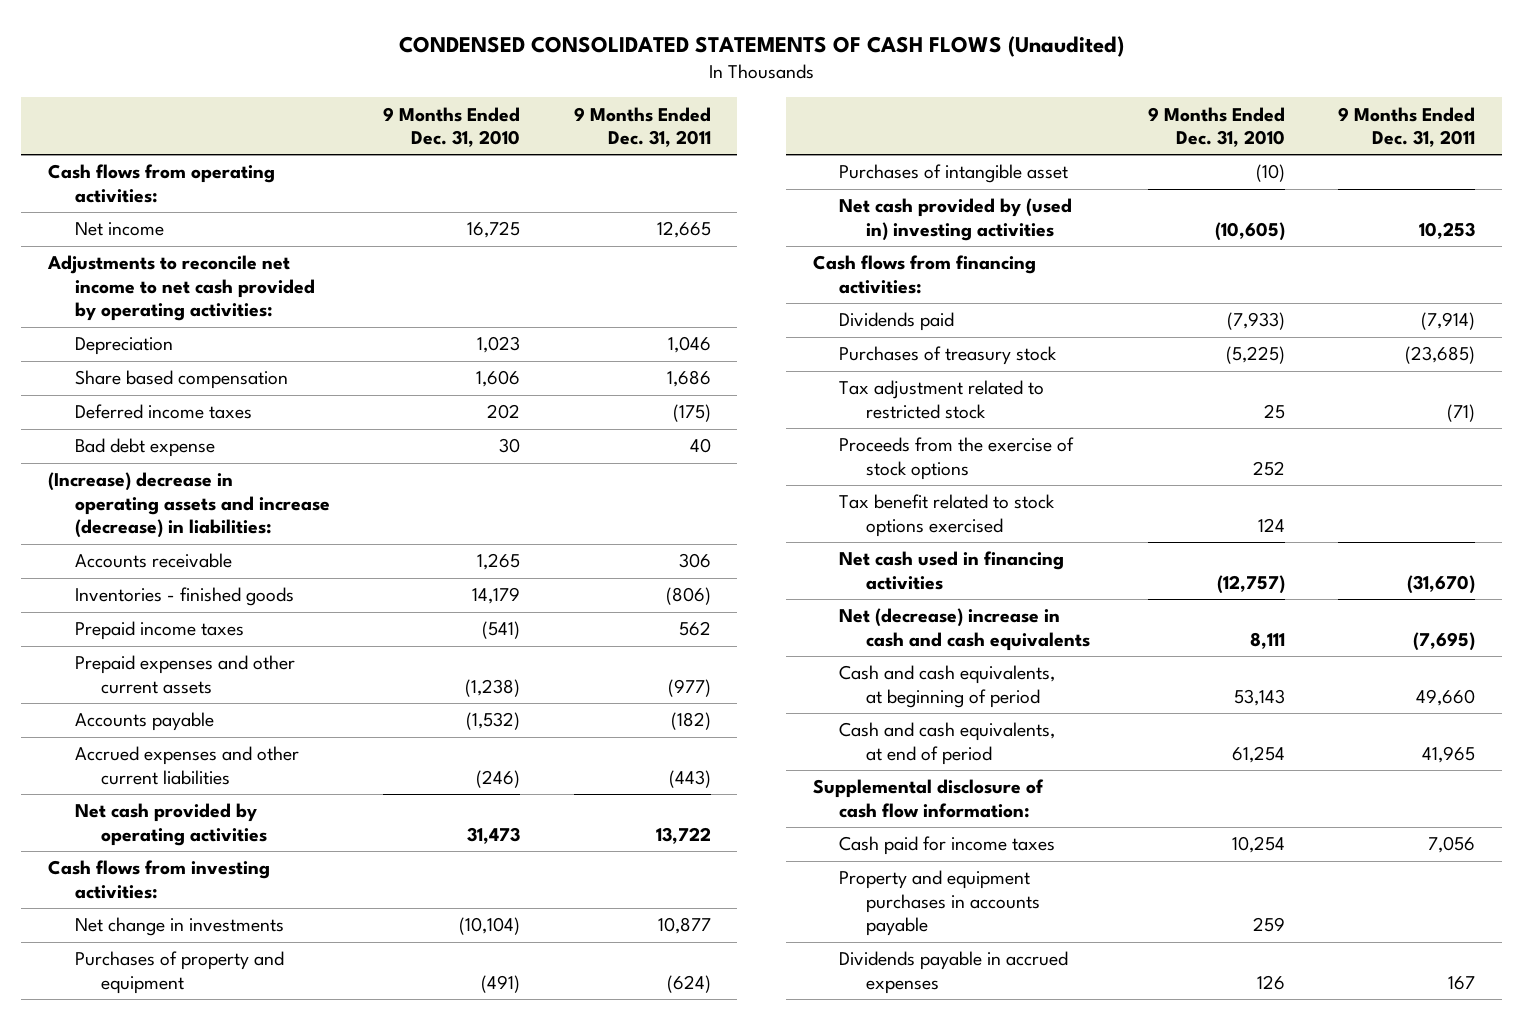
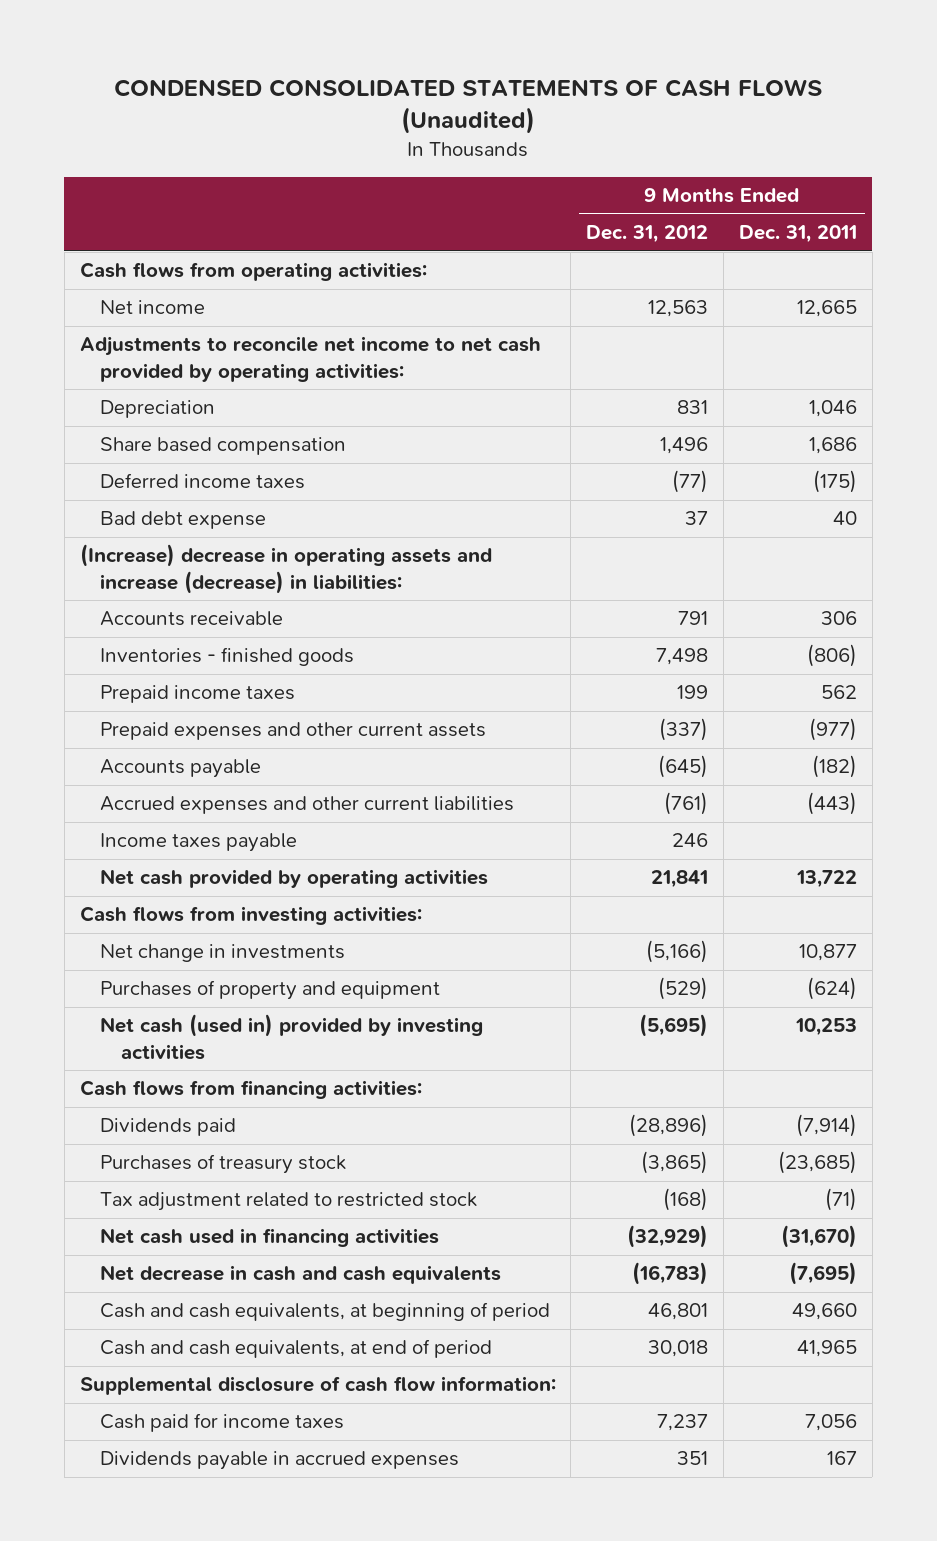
[383,106,521,147] 9 Months Ended Dec. 31, 2010 -> none
none -> [586,225,709,244] Dec. 31, 2012
none -> [100,833,298,853] Income taxes payable
[839,164,1069,184] Purchases of intangible asset -> none
[839,198,1073,241] Net cash provided by (used in) investing activities -> [100,1014,484,1060] Net cash (used in) provided by investing activities
[839,437,1075,480] Proceeds from the exercise of stock options -> none
[839,494,1056,537] Tax benefit related to stock options exercised -> none
[839,608,1090,651] Net (decrease) increase in cash and cash equivalents -> [100,1265,502,1285] Net decrease in cash and cash equivalents
[839,870,1040,937] Property and equipment purchases in accounts payable -> none

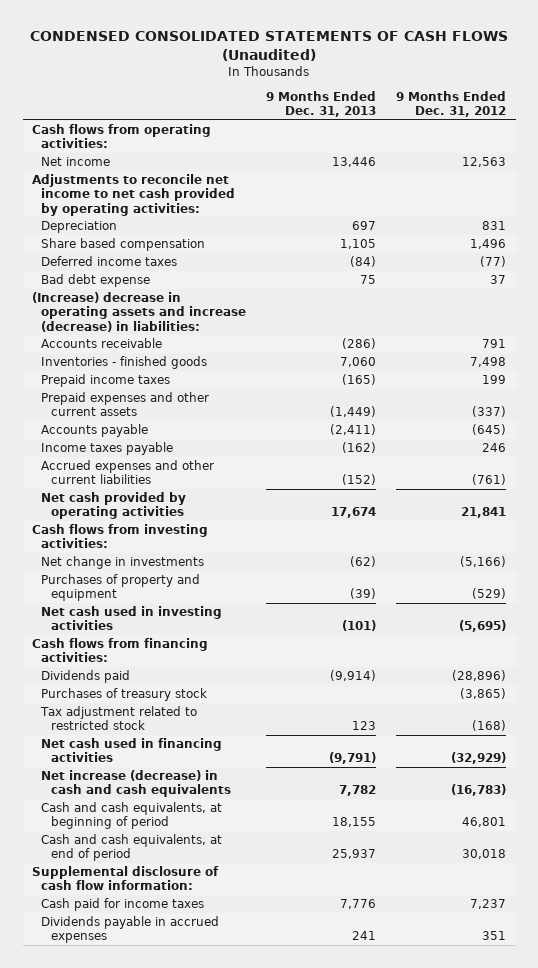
[739,225,858,244] Dec. 31, 2011 -> none
none -> [266,90,377,118] 9 Months Ended Dec. 31, 2013
[100,796,515,815] Accrued expenses and other current liabilities -> [41,460,215,485] Accrued expenses and other current liabilities
[100,1014,484,1060] Net cash (used in) provided by investing activities -> [41,606,223,631] Net cash used in investing activities
[100,1265,502,1285] Net decrease in cash and cash equivalents -> [41,770,231,798] Net increase (decrease) in cash and cash equivalents

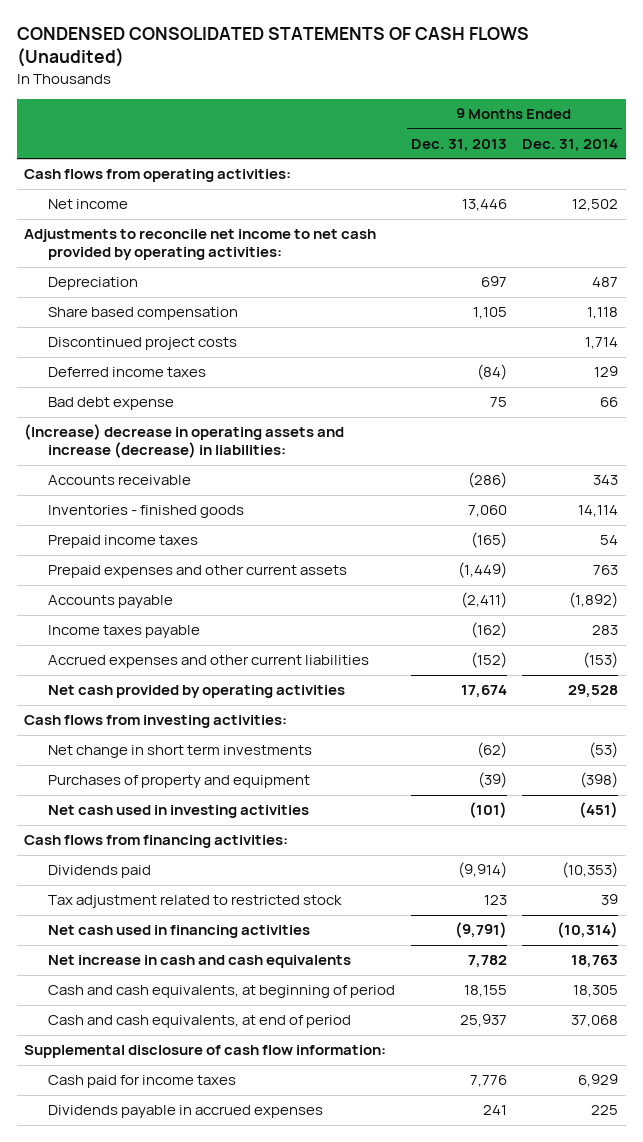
[395,90,506,118] 9 Months Ended Dec. 31, 2012 -> none
none -> [522,138,619,152] Dec. 31, 2014
none -> [48,337,238,351] Discontinued project costs
[41,556,205,570] Net change in investments -> [48,745,313,759] Net change in short term investments
[41,688,208,702] Purchases of treasury stock -> none
[41,770,231,798] Net increase (decrease) in cash and cash equivalents -> [48,955,352,969] Net increase in cash and cash equivalents

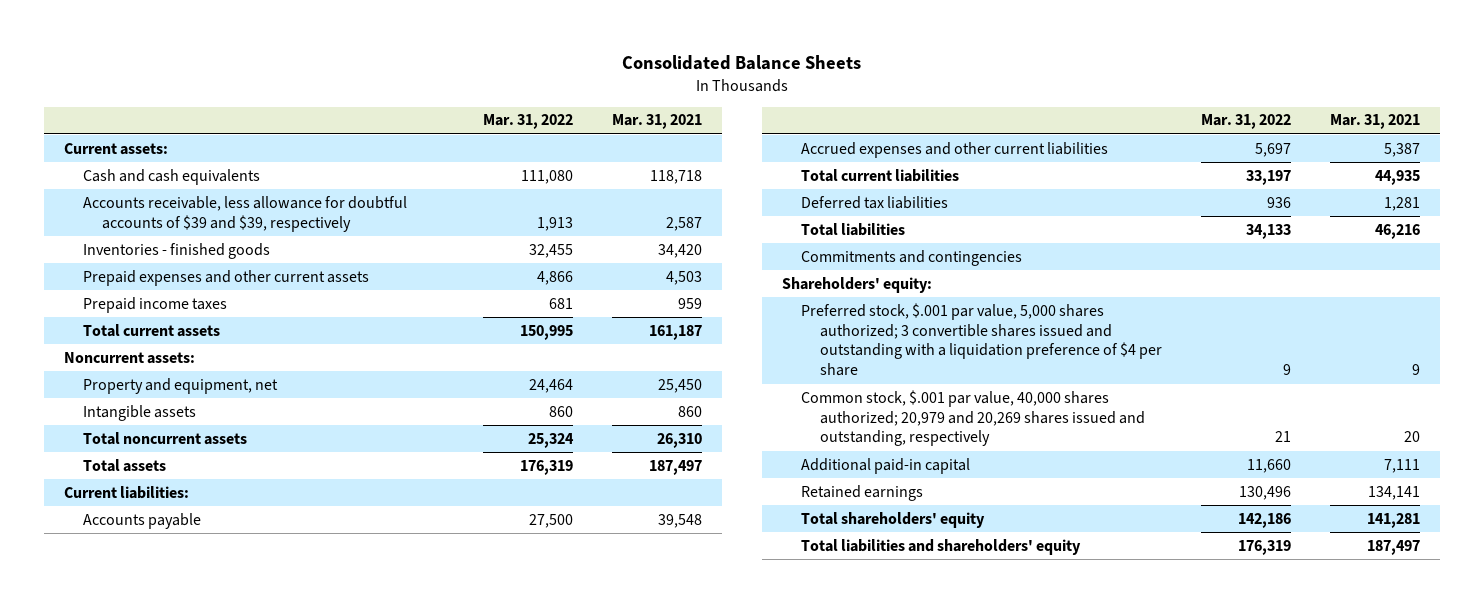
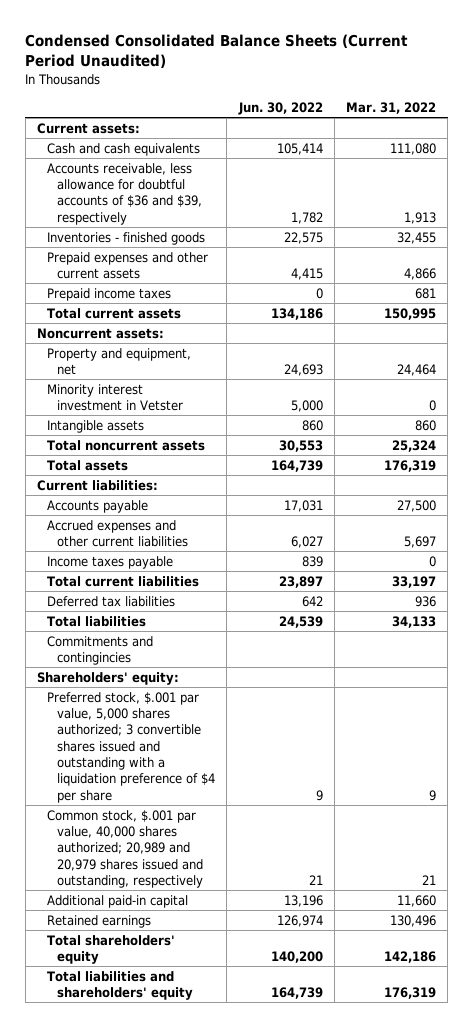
[622,54,862,70] Consolidated Balance Sheets -> [25,33,409,69] Condensed Consolidated Balance Sheets (Current Period Unaudited)
[612,114,703,130] Mar. 31, 2021 -> none
none -> [237,102,323,116] Jun. 30, 2022
[82,195,407,232] Accounts receivable, less allowance for doubtful accounts of $39 and $39, respectively -> [47,162,203,225] Accounts receivable, less allowance for doubtful accounts of $36 and $39, respectively
none -> [47,383,184,412] Minority interest investment in Vetster
none -> [47,555,174,569] Income taxes payable
[800,249,1022,266] Commitments and contingencies -> [47,635,154,666] Commitments and contingincies
[800,389,1145,447] Common stock, $.001 par value, 40,000 shares authorized; 20,979 and 20,269 shares issued and outstanding, respectively -> [47,809,204,889] Common stock, $.001 par value, 40,000 shares authorized; 20,989 and 20,979 shares issued and outstanding, respectively

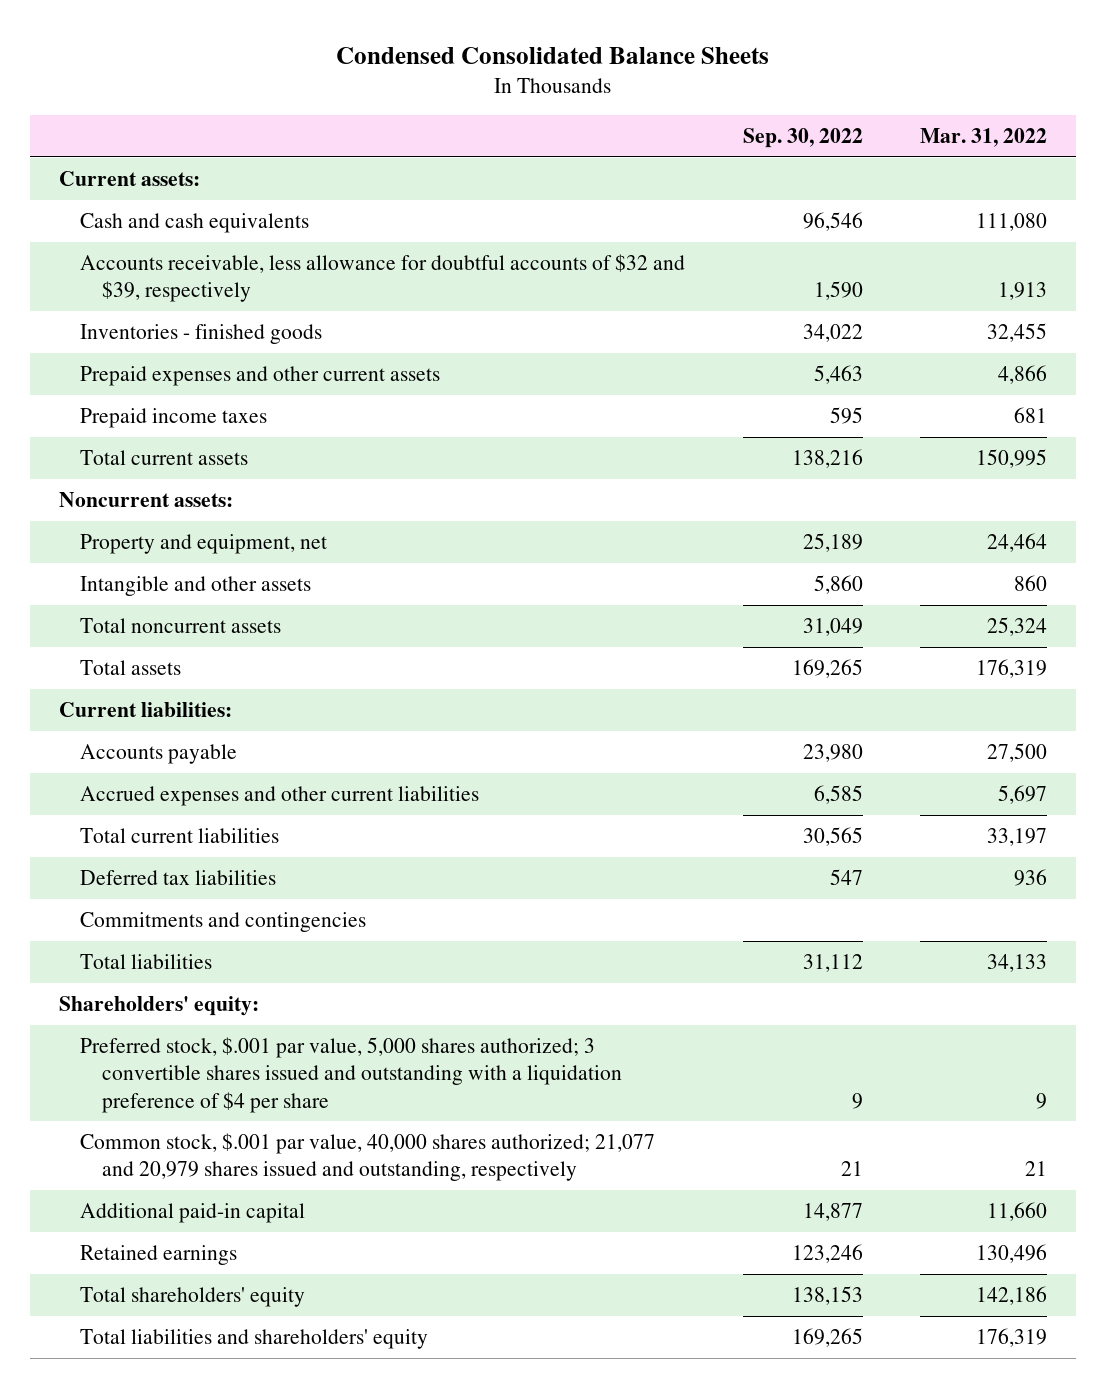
[25,33,409,69] Condensed Consolidated Balance Sheets (Current Period Unaudited) -> [336,47,770,65] Condensed Consolidated Balance Sheets
[237,102,323,116] Jun. 30, 2022 -> none
none -> [742,128,863,149] Sep. 30, 2022
[47,162,203,225] Accounts receivable, less allowance for doubtful accounts of $36 and $39, respectively -> [80,254,686,303] Accounts receivable, less allowance for doubtful accounts of $32 and $39, respectively
[47,383,184,412] Minority interest investment in Vetster -> none
[47,419,145,433] Intangible assets -> [80,576,312,597] Intangible and other assets
[47,555,174,569] Income taxes payable -> none
none -> [80,912,367,933] Commitments and contingencies
[47,635,154,666] Commitments and contingincies -> none
[47,809,204,889] Common stock, $.001 par value, 40,000 shares authorized; 20,989 and 20,979 shares issued and outstanding, respectively -> [80,1133,656,1182] Common stock, $.001 par value, 40,000 shares authorized; 21,077 and 20,979 shares issued and outstanding, respectively

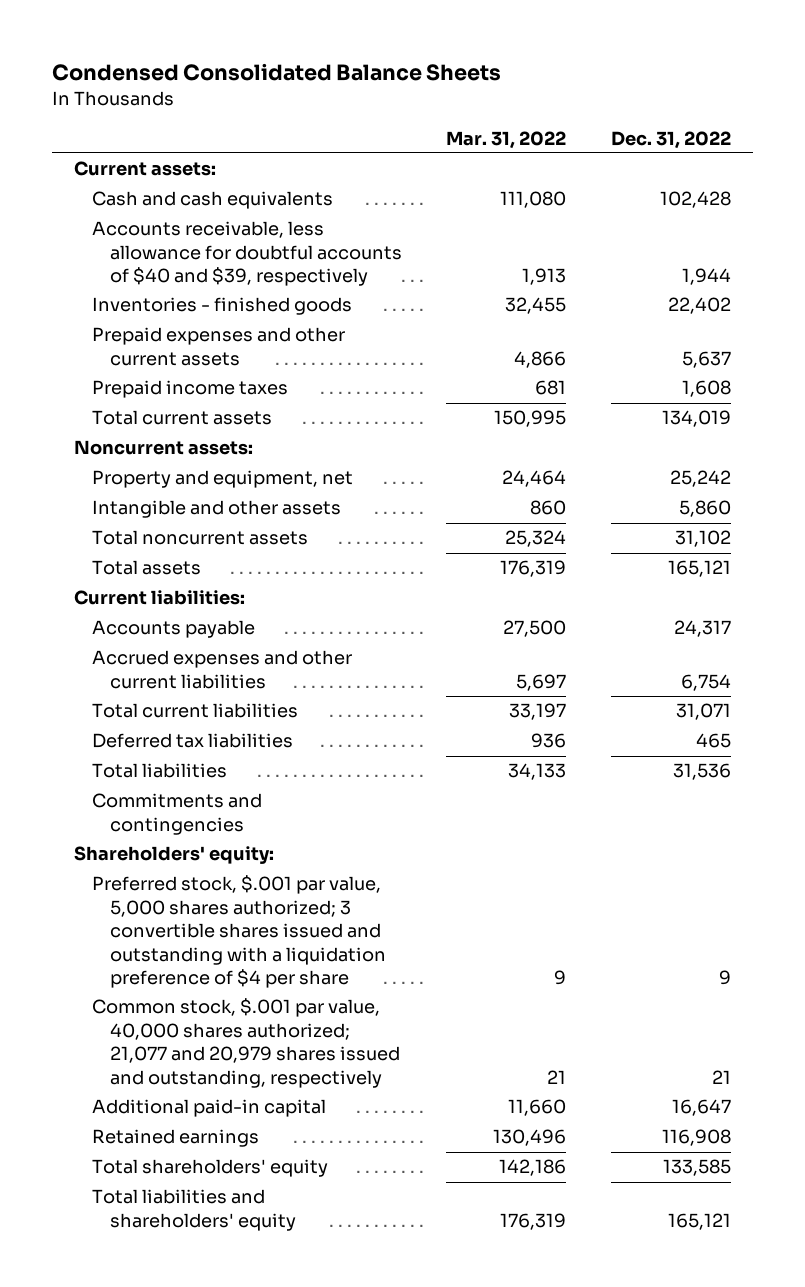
[742,128,863,149] Sep. 30, 2022 -> none
none -> [610,130,731,149] Dec. 31, 2022
[80,254,686,303] Accounts receivable, less allowance for doubtful accounts of $32 and $39, respectively -> [91,221,402,287] Accounts receivable, less allowance for doubtful accounts of $40 and $39, respectively
[80,912,367,933] Commitments and contingencies -> [91,793,262,835] Commitments and contingencies

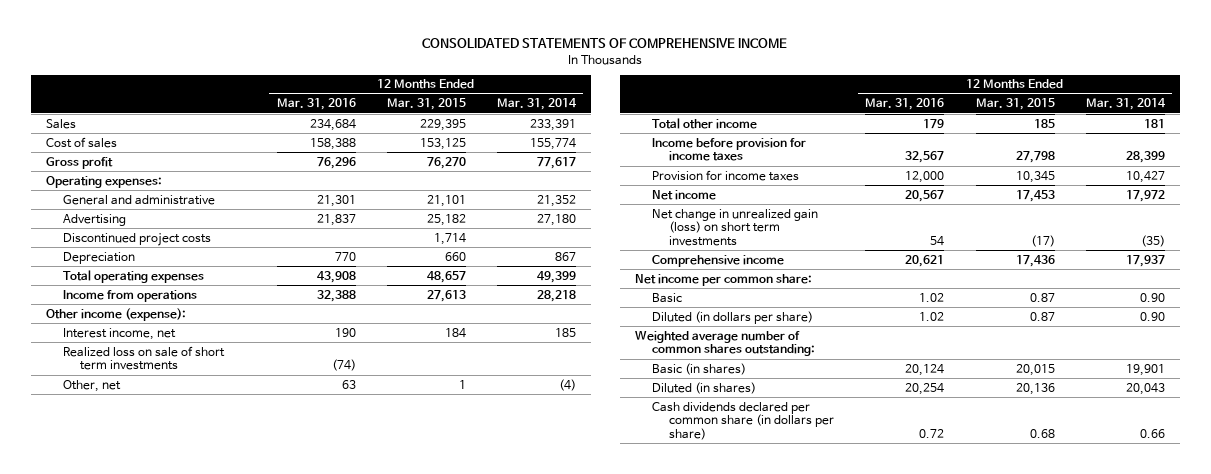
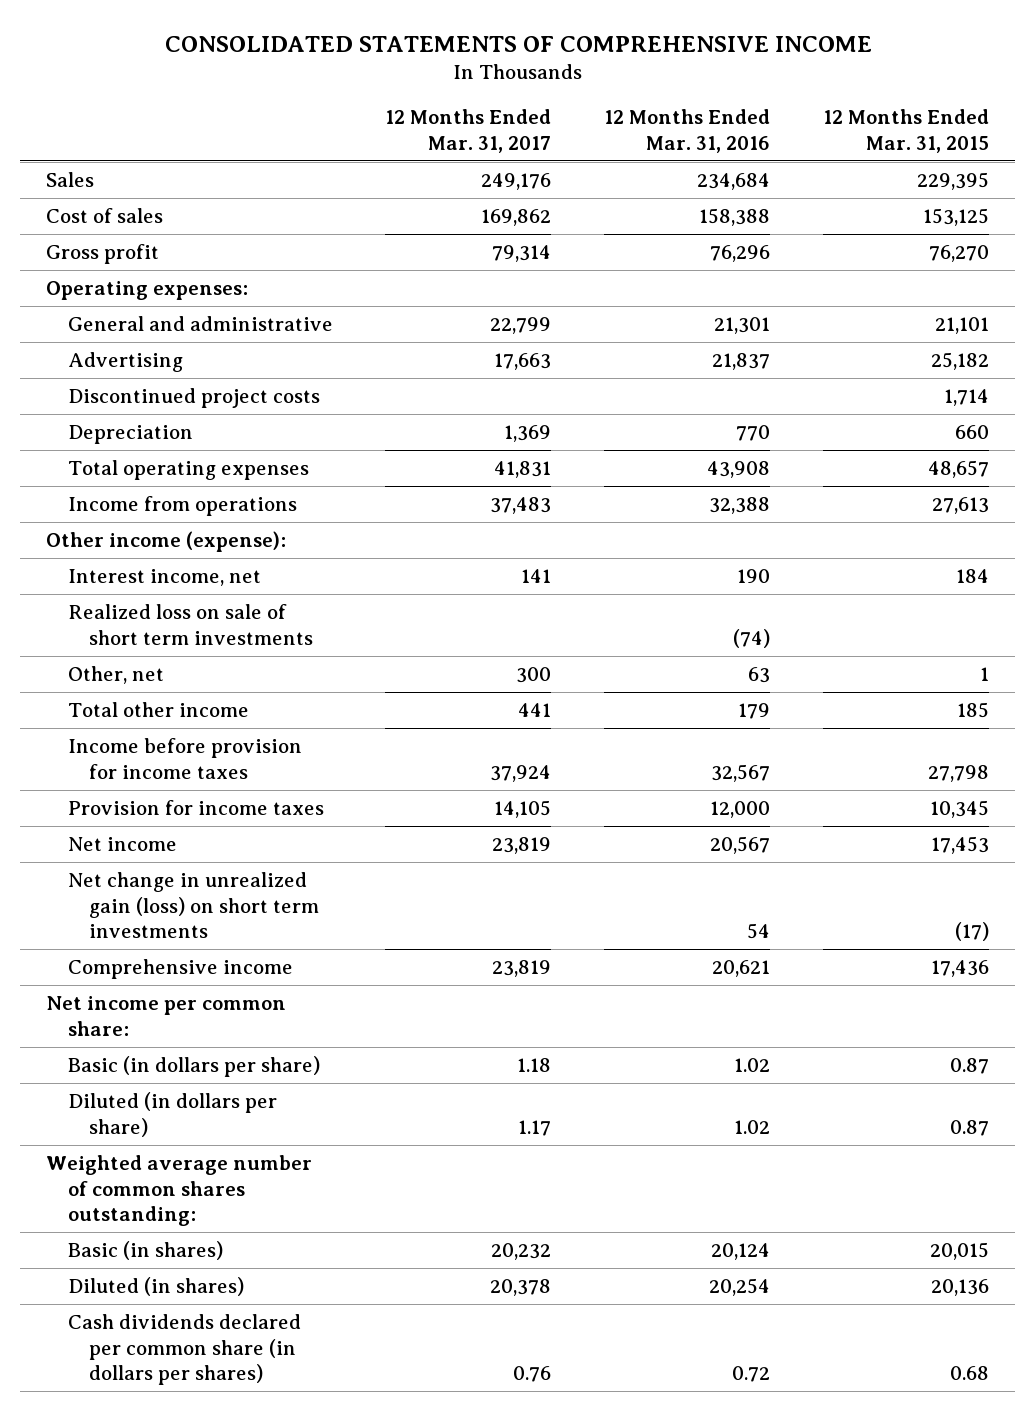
[496,98,577,111] Mar. 31, 2014 -> none
none -> [385,109,552,153] 12 Months Ended Mar. 31, 2017
[652,292,683,303] Basic -> [67,1055,320,1077] Basic (in dollars per share)
[652,401,835,440] Cash dividends declared per common share (in dollars per share) -> [67,1313,301,1386] Cash dividends declared per common share (in dollars per shares)

